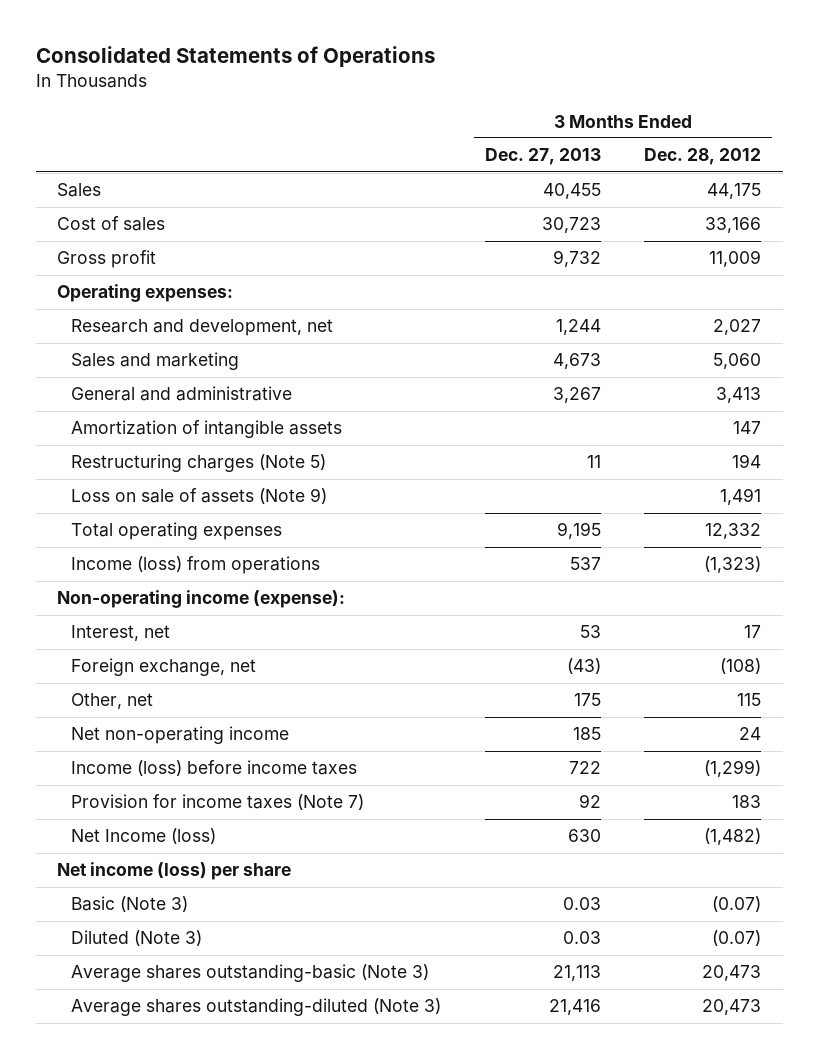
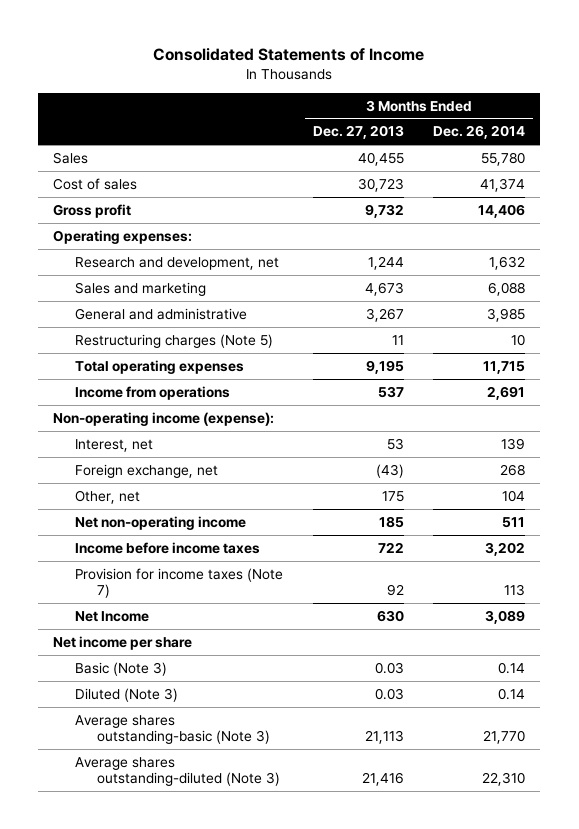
[35,45,435,67] Consolidated Statements of Operations -> [153,47,425,61] Consolidated Statements of Income
[644,148,762,166] Dec. 28, 2012 -> none
none -> [433,125,526,140] Dec. 26, 2014
[71,420,343,439] Amortization of intangible assets -> none
[71,488,328,505] Loss on sale of assets (Note 9) -> none
[71,556,321,575] Income (loss) from operations -> [75,385,231,400] Income from operations
[71,760,358,777] Income (loss) before income taxes -> [75,541,261,554] Income before income taxes
[71,828,217,845] Net Income (loss) -> [75,610,150,622] Net Income
[57,862,292,881] Net income (loss) per share -> [53,635,193,650] Net income per share

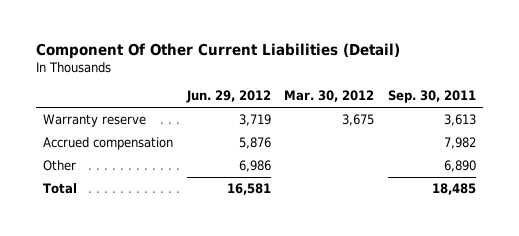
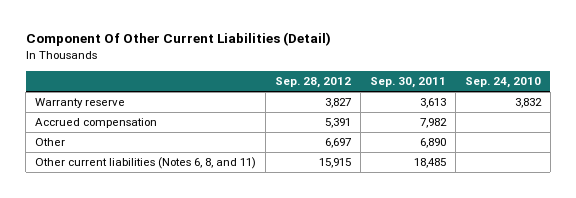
[185,90,271,104] Jun. 29, 2012 -> none
[284,90,375,103] Mar. 30, 2012 -> none
none -> [275,76,352,88] Sep. 28, 2012
none -> [464,76,541,88] Sep. 24, 2010
[42,183,77,195] Total -> [35,157,257,170] Other current liabilities (Notes 6, 8, and 11)

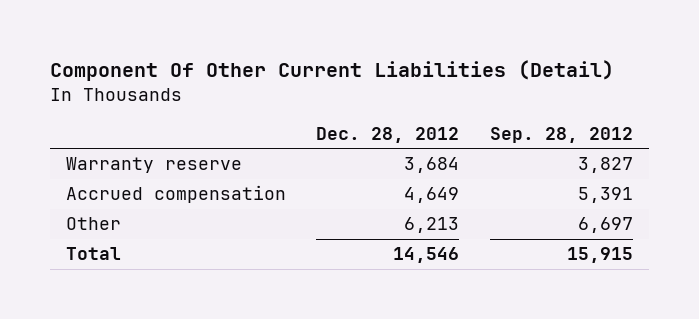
[369,76,446,88] Sep. 30, 2011 -> none
[464,76,541,88] Sep. 24, 2010 -> none
none -> [316,126,460,143] Dec. 28, 2012
[35,157,257,170] Other current liabilities (Notes 6, 8, and 11) -> [65,247,121,261] Total

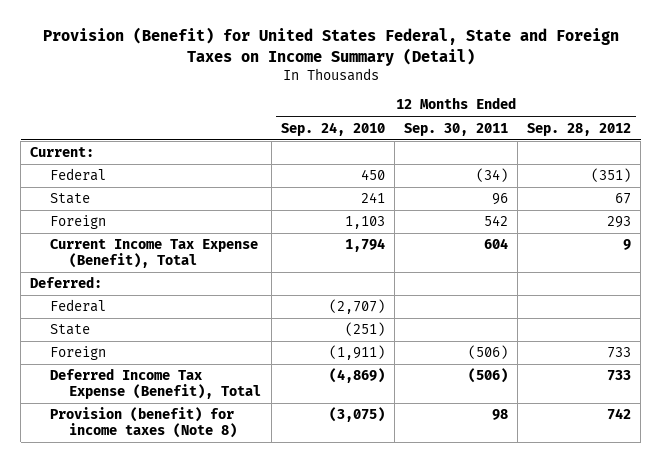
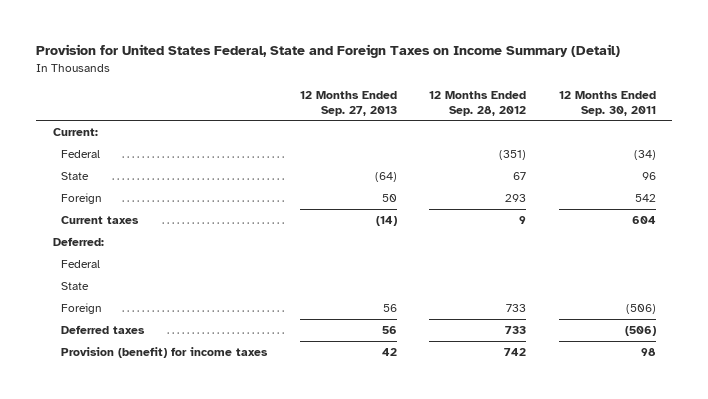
[42,27,619,66] Provision (Benefit) for United States Federal, State and Foreign Taxes on Income Summary (Detail) -> [36,44,621,59] Provision for United States Federal, State and Foreign Taxes on Income Summary (Detail)
[280,121,385,136] Sep. 24, 2010 -> none
none -> [299,90,397,116] 12 Months Ended Sep. 27, 2013
[49,239,258,268] Current Income Tax Expense (Benefit), Total -> [61,215,140,224] Current taxes
[49,368,262,399] Deferred Income Tax Expense (Benefit), Total -> [61,324,146,334] Deferred taxes
[49,407,238,438] Provision (benefit) for income taxes (Note 8) -> [61,346,269,358] Provision (benefit) for income taxes

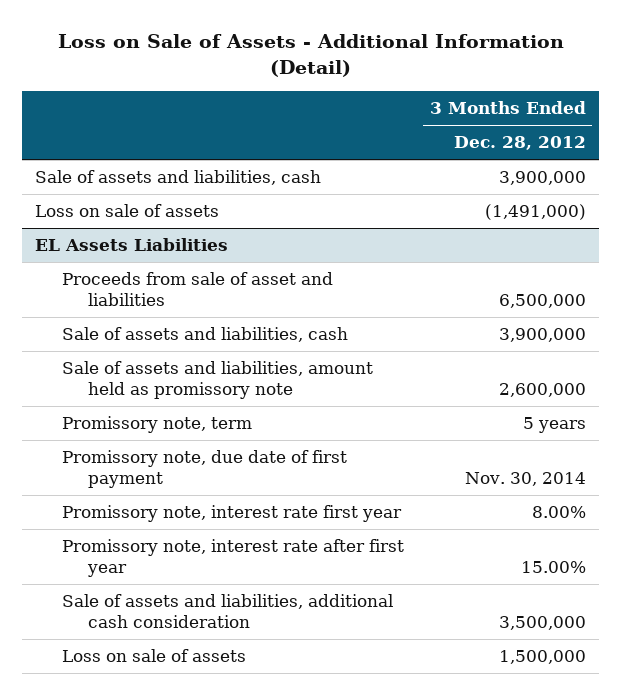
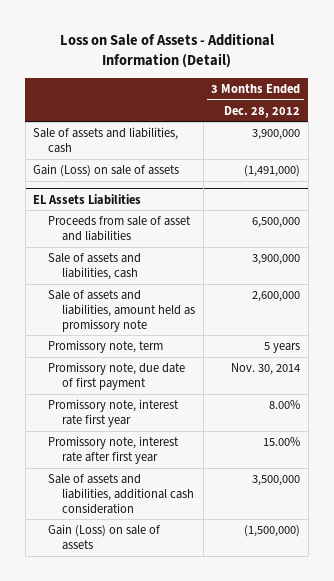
[35,204,220,218] Loss on sale of assets -> [33,164,180,178] Gain (Loss) on sale of assets
[61,649,246,663] Loss on sale of assets -> [47,524,160,550] Gain (Loss) on sale of assets
[498,650,586,665] 1,500,000 -> [244,525,301,538] (1,500,000)

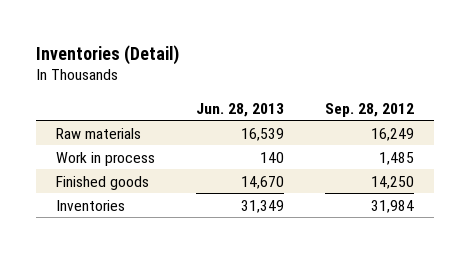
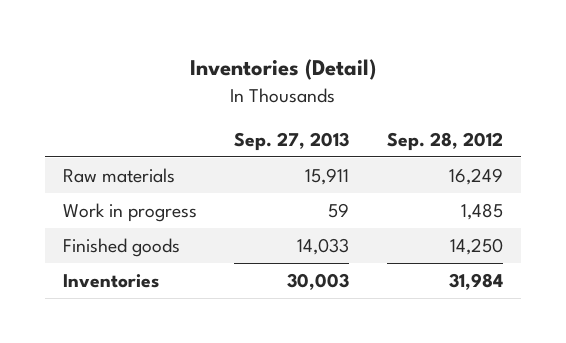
[196,102,285,117] Jun. 28, 2013 -> none
none -> [234,131,350,151] Sep. 27, 2013
[56,151,156,166] Work in process -> [63,203,198,223] Work in progress

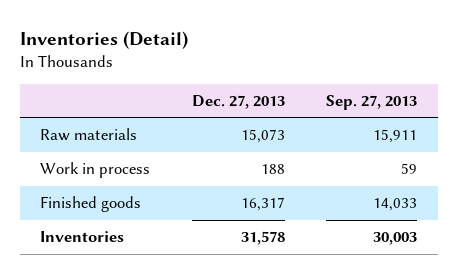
[386,131,503,151] Sep. 28, 2012 -> none
none -> [191,94,285,109] Dec. 27, 2013
[63,203,198,223] Work in progress -> [40,162,151,179] Work in process

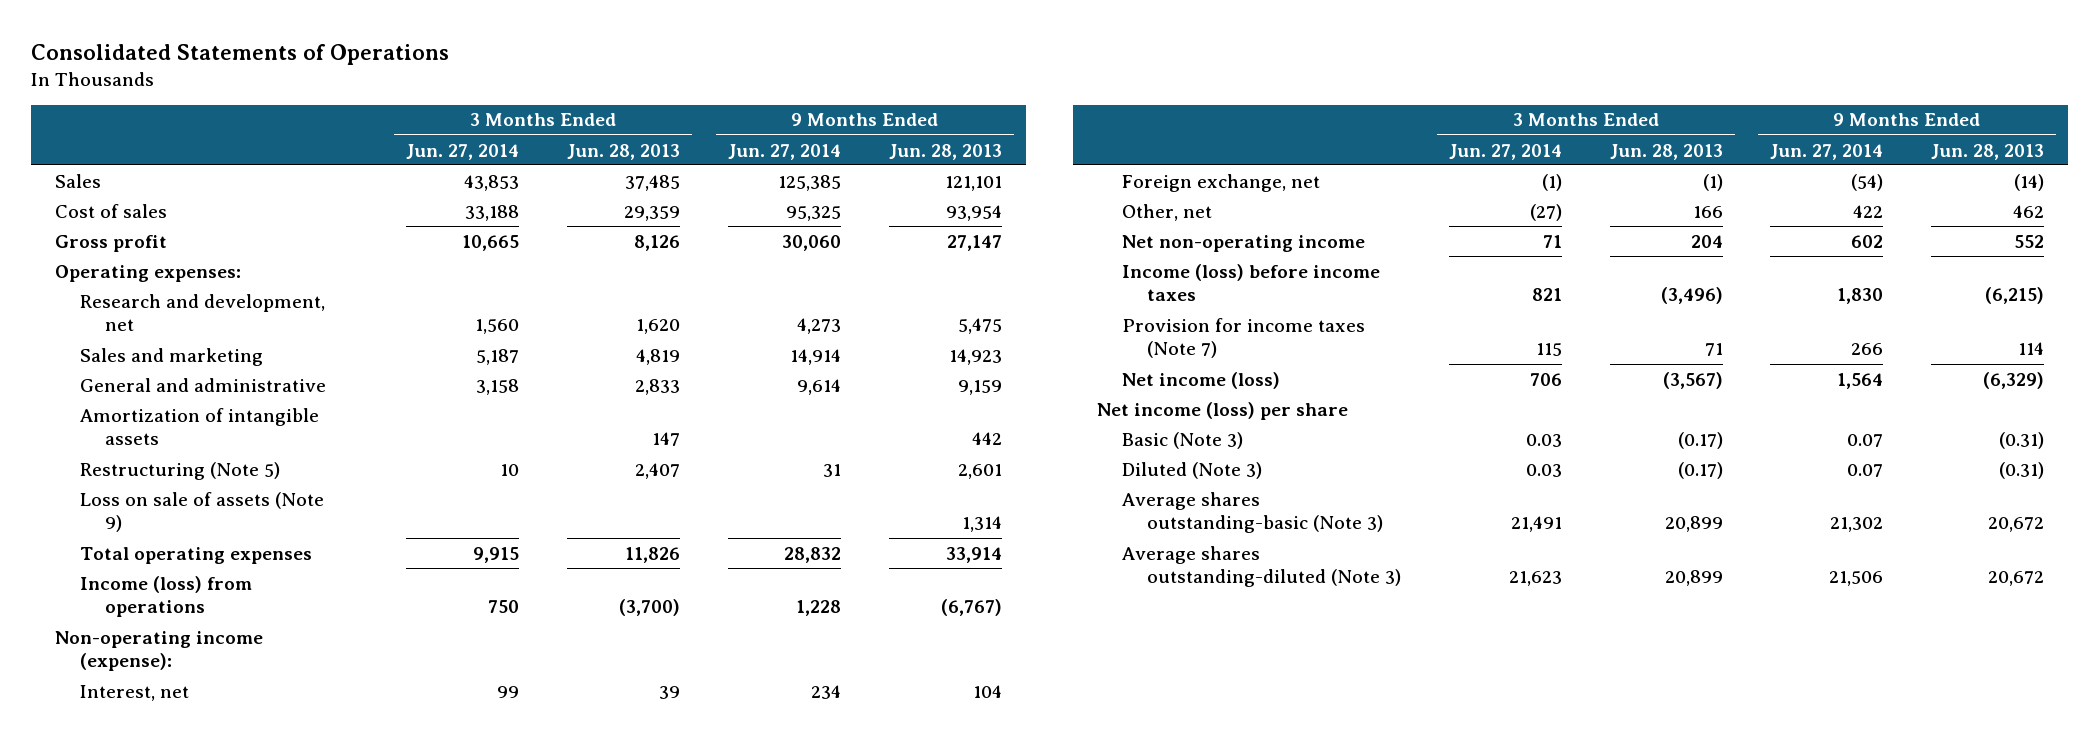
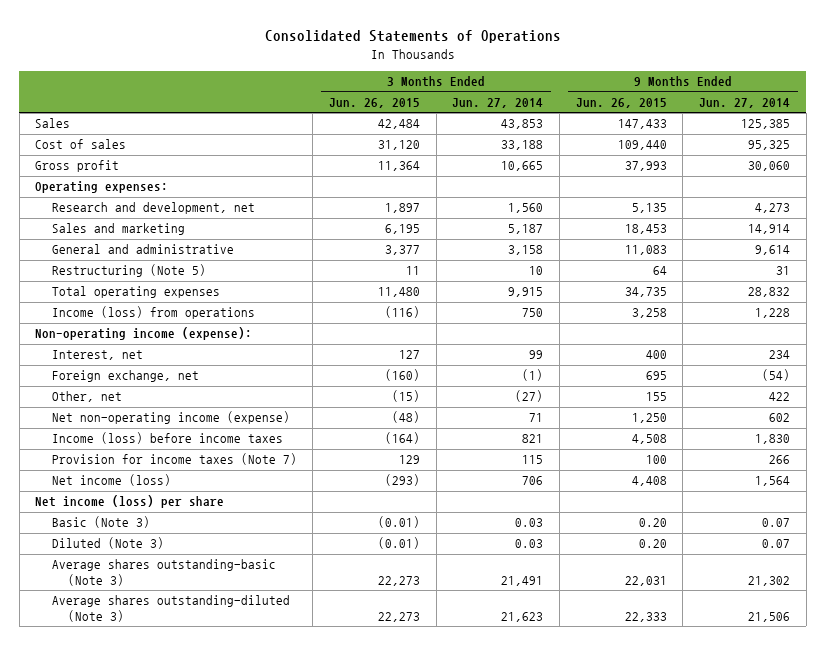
[567,143,681,160] Jun. 28, 2013 -> none
[888,143,1002,160] Jun. 28, 2013 -> none
none -> [329,97,421,108] Jun. 26, 2015
none -> [575,97,667,108] Jun. 26, 2015
[79,407,319,446] Amortization of intangible assets -> none
[79,491,324,533] Loss on sale of assets (Note 9) -> none
[1122,234,1366,252] Net non-operating income -> [51,411,290,425] Net non-operating income (expense)

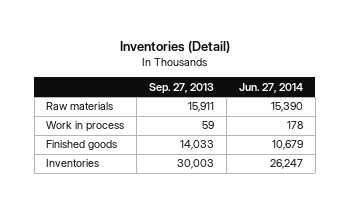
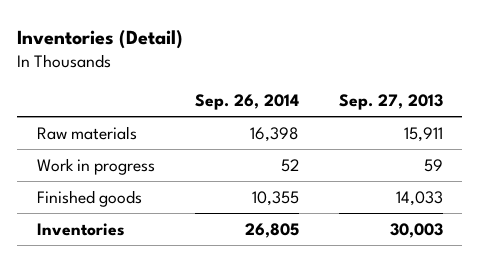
[238,82,303,93] Jun. 27, 2014 -> none
none -> [194,93,299,110] Sep. 26, 2014
[46,121,125,133] Work in process -> [36,157,155,175] Work in progress

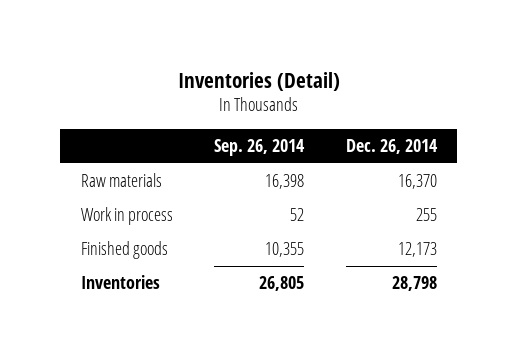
[338,93,443,110] Sep. 27, 2013 -> none
none -> [345,139,438,155] Dec. 26, 2014
[36,157,155,175] Work in progress -> [80,207,173,226] Work in process

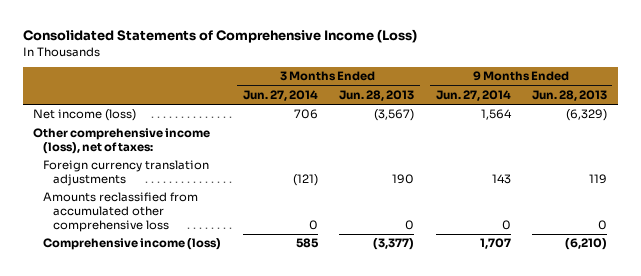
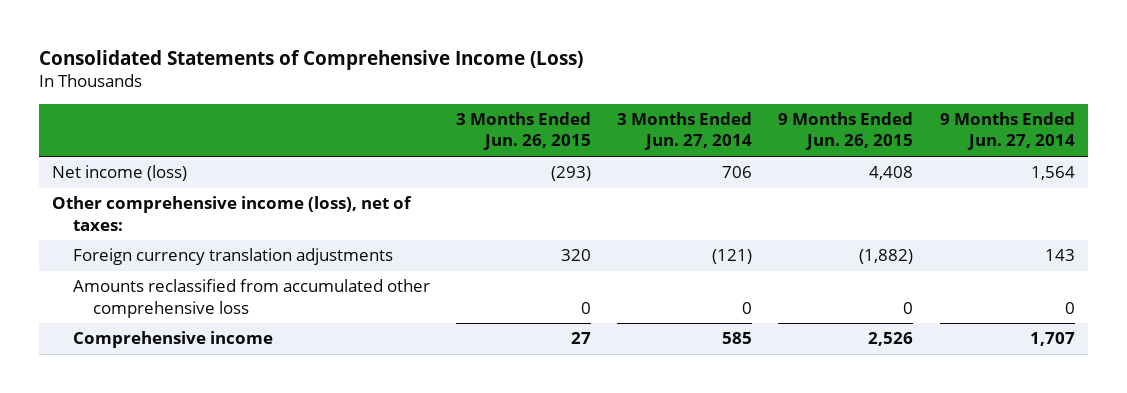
[339,90,415,102] Jun. 28, 2013 -> none
[532,90,608,102] Jun. 28, 2013 -> none
none -> [456,111,592,151] 3 Months Ended Jun. 26, 2015
none -> [778,111,914,151] 9 Months Ended Jun. 26, 2015
[43,238,222,251] Comprehensive income (loss) -> [72,331,273,349] Comprehensive income

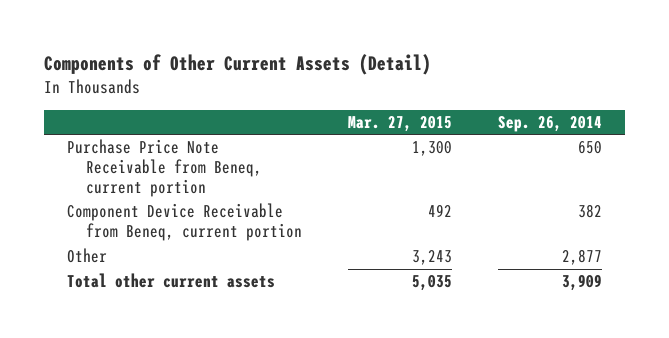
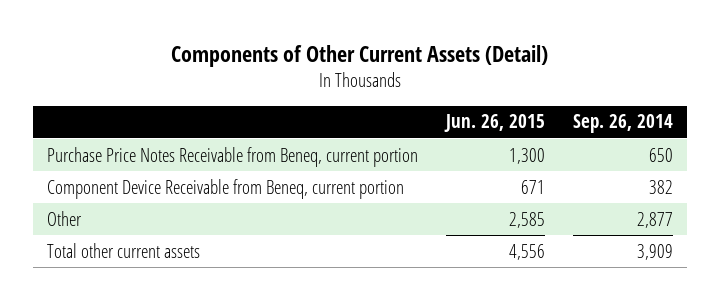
[348,116,453,133] Mar. 27, 2015 -> none
none -> [443,114,545,133] Jun. 26, 2015
[66,139,263,198] Purchase Price Note Receivable from Beneq, current portion -> [47,146,419,167] Purchase Price Notes Receivable from Beneq, current portion

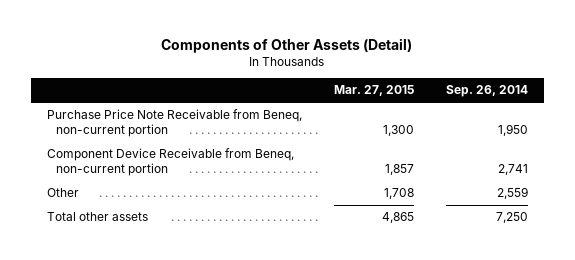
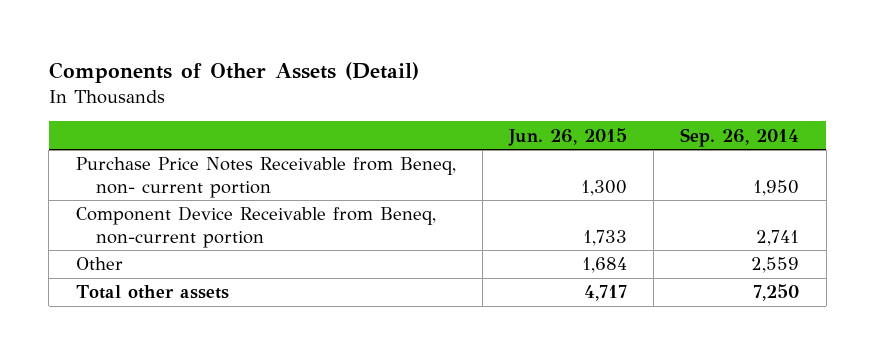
[333,85,414,97] Mar. 27, 2015 -> none
none -> [508,127,628,146] Jun. 26, 2015
[46,109,302,138] Purchase Price Note Receivable from Beneq, non-current portion -> [75,157,456,198] Purchase Price Notes Receivable from Beneq, non- current portion

